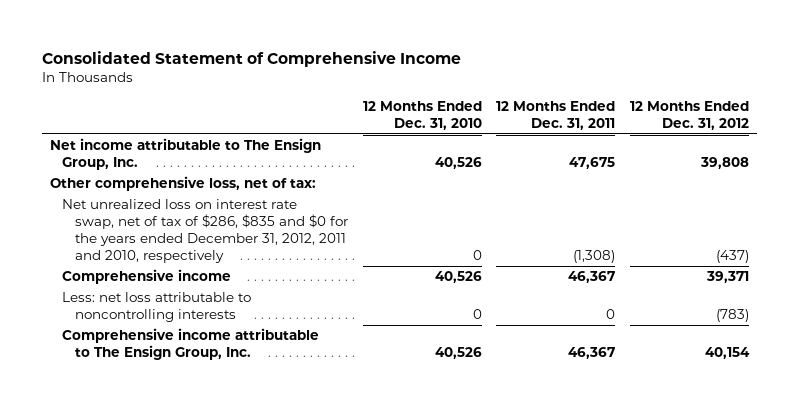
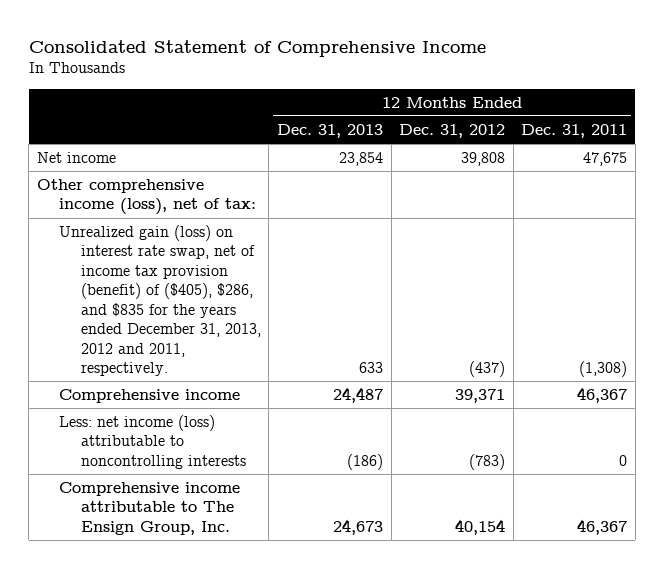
[362,100,482,131] 12 Months Ended Dec. 31, 2010 -> none
none -> [277,123,384,138] Dec. 31, 2013
[49,138,321,171] Net income attributable to The Ensign Group, Inc. -> [36,151,116,163] Net income
[49,176,316,192] Other comprehensive loss, net of tax: -> [36,178,256,216] Other comprehensive income (loss), net of tax:
[62,199,348,264] Net unrealized loss on interest rate swap, net of tax of $286, $835 and $0 for the years ended December 31, 2012, 2011 and 2010, respectively -> [58,224,261,377] Unrealized gain (loss) on interest rate swap, net of income tax provision (benefit) of ($405), $286, and $835 for the years ended December 31, 2013, 2012 and 2011, respectively.
[62,292,252,323] Less: net loss attributable to noncontrolling interests -> [58,414,246,469] Less: net income (loss) attributable to noncontrolling interests

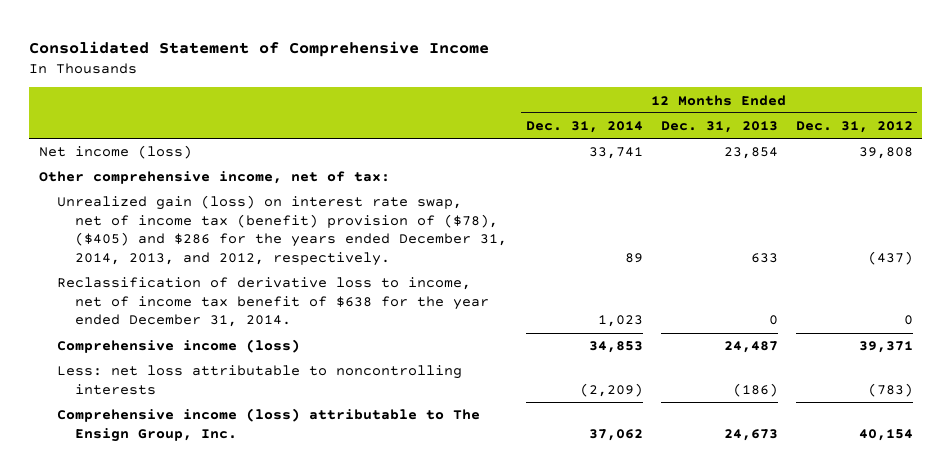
[521,123,628,138] Dec. 31, 2011 -> none
none -> [525,121,643,134] Dec. 31, 2014
[36,151,116,163] Net income -> [38,145,192,160] Net income (loss)
[36,178,256,216] Other comprehensive income (loss), net of tax: -> [38,171,390,185] Other comprehensive income, net of tax:
[58,224,261,377] Unrealized gain (loss) on interest rate swap, net of income tax provision (benefit) of ($405), $286, and $835 for the years ended December 31, 2013, 2012 and 2011, respectively. -> [56,195,508,266] Unrealized gain (loss) on interest rate swap, net of income tax (benefit) provision of ($78), ($405) and $286 for the years ended December 31, 2014, 2013, and 2012, respectively.
none -> [56,277,490,328] Reclassification of derivative loss to income, net of income tax benefit of $638 for the year ended December 31, 2014.
[58,388,240,403] Comprehensive income -> [56,339,300,354] Comprehensive income (loss)
[58,414,246,469] Less: net income (loss) attributable to noncontrolling interests -> [56,365,462,395] Less: net loss attributable to noncontrolling interests
[58,481,240,535] Comprehensive income attributable to The Ensign Group, Inc. -> [56,408,480,442] Comprehensive income (loss) attributable to The Ensign Group, Inc.

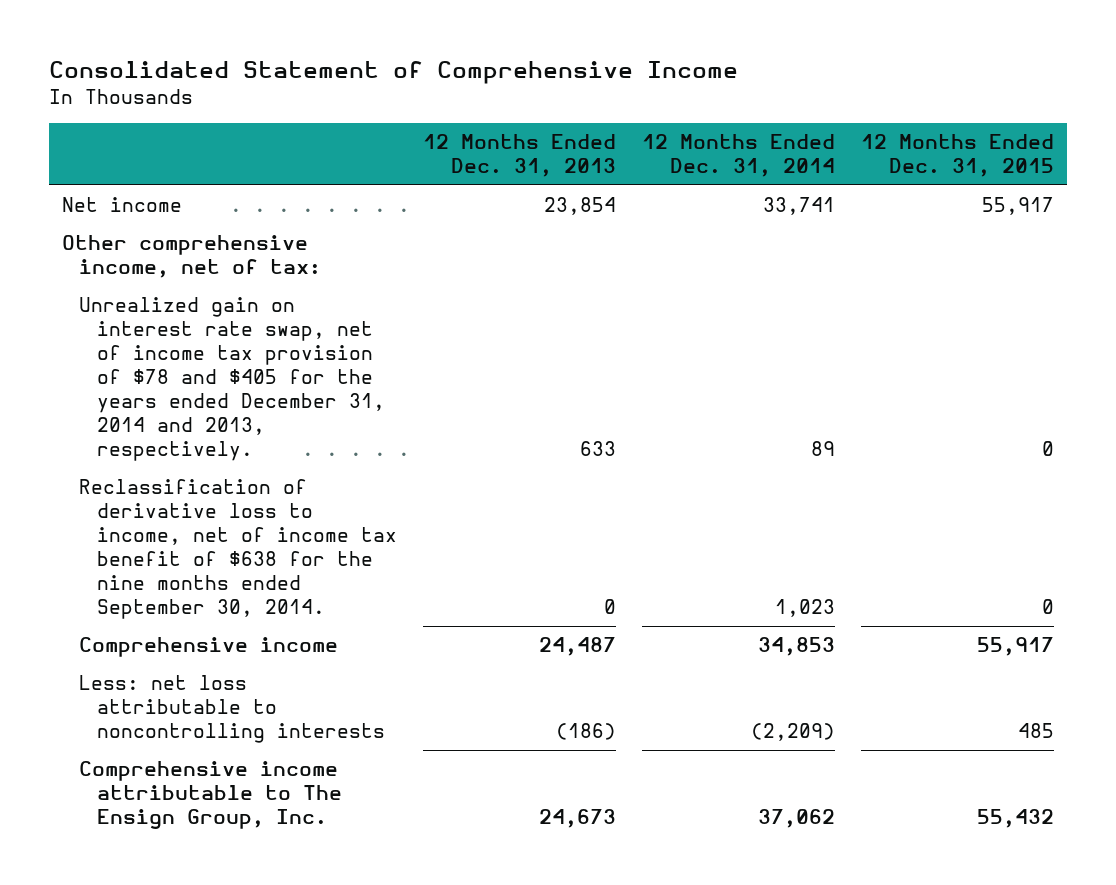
[795,121,913,134] Dec. 31, 2012 -> none
none -> [860,134,1054,177] 12 Months Ended Dec. 31, 2015
[38,145,192,160] Net income (loss) -> [61,197,182,213] Net income
[56,195,508,266] Unrealized gain (loss) on interest rate swap, net of income tax (benefit) provision of ($78), ($405) and $286 for the years ended December 31, 2014, 2013, and 2012, respectively. -> [79,297,386,461] Unrealized gain on interest rate swap, net of income tax provision of $78 and $405 for the years ended December 31, 2014 and 2013, respectively.
[56,277,490,328] Reclassification of derivative loss to income, net of income tax benefit of $638 for the year ended December 31, 2014. -> [79,479,398,619] Reclassification of derivative loss to income, net of income tax benefit of $638 for the nine months ended September 30, 2014.
[56,339,300,354] Comprehensive income (loss) -> [79,637,339,658] Comprehensive income
[56,408,480,442] Comprehensive income (loss) attributable to The Ensign Group, Inc. -> [79,761,343,830] Comprehensive income attributable to The Ensign Group, Inc.

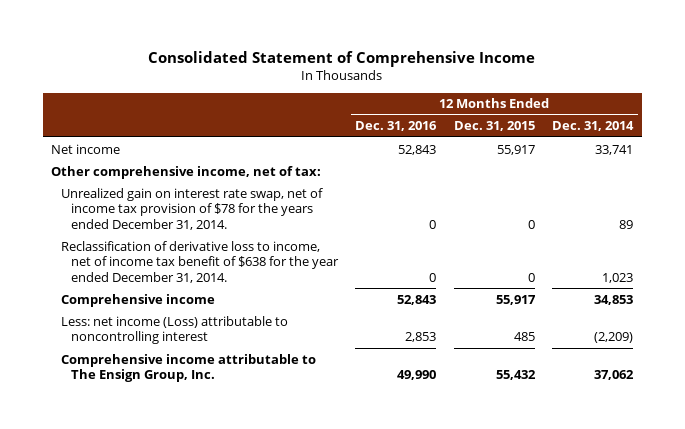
[423,134,617,177] 12 Months Ended Dec. 31, 2013 -> none
none -> [355,121,438,132] Dec. 31, 2016
[79,297,386,461] Unrealized gain on interest rate swap, net of income tax provision of $78 and $405 for the years ended December 31, 2014 and 2013, respectively. -> [61,187,324,230] Unrealized gain on interest rate swap, net of income tax provision of $78 for the years ended December 31, 2014.
[79,479,398,619] Reclassification of derivative loss to income, net of income tax benefit of $638 for the nine months ended September 30, 2014. -> [61,240,339,283] Reclassification of derivative loss to income, net of income tax benefit of $638 for the year ended December 31, 2014.
[79,675,386,744] Less: net loss attributable to noncontrolling interests -> [61,315,289,345] Less: net income (Loss) attributable to noncontrolling interest

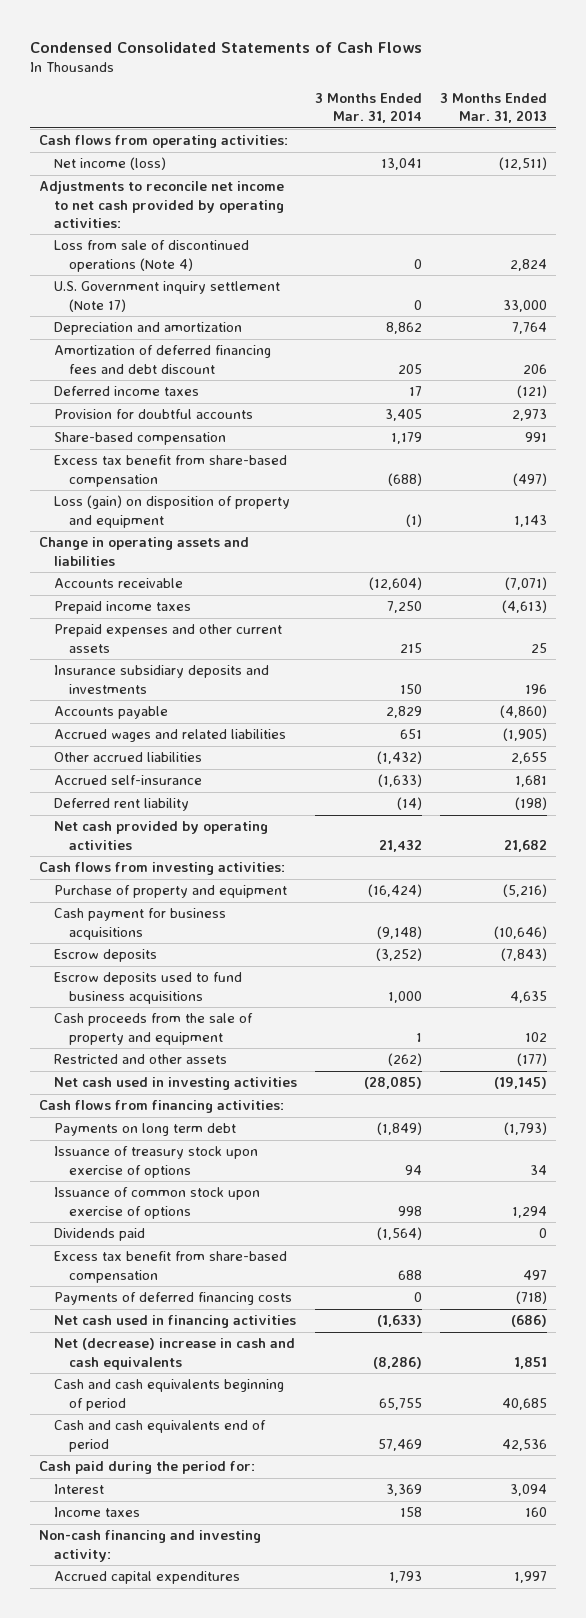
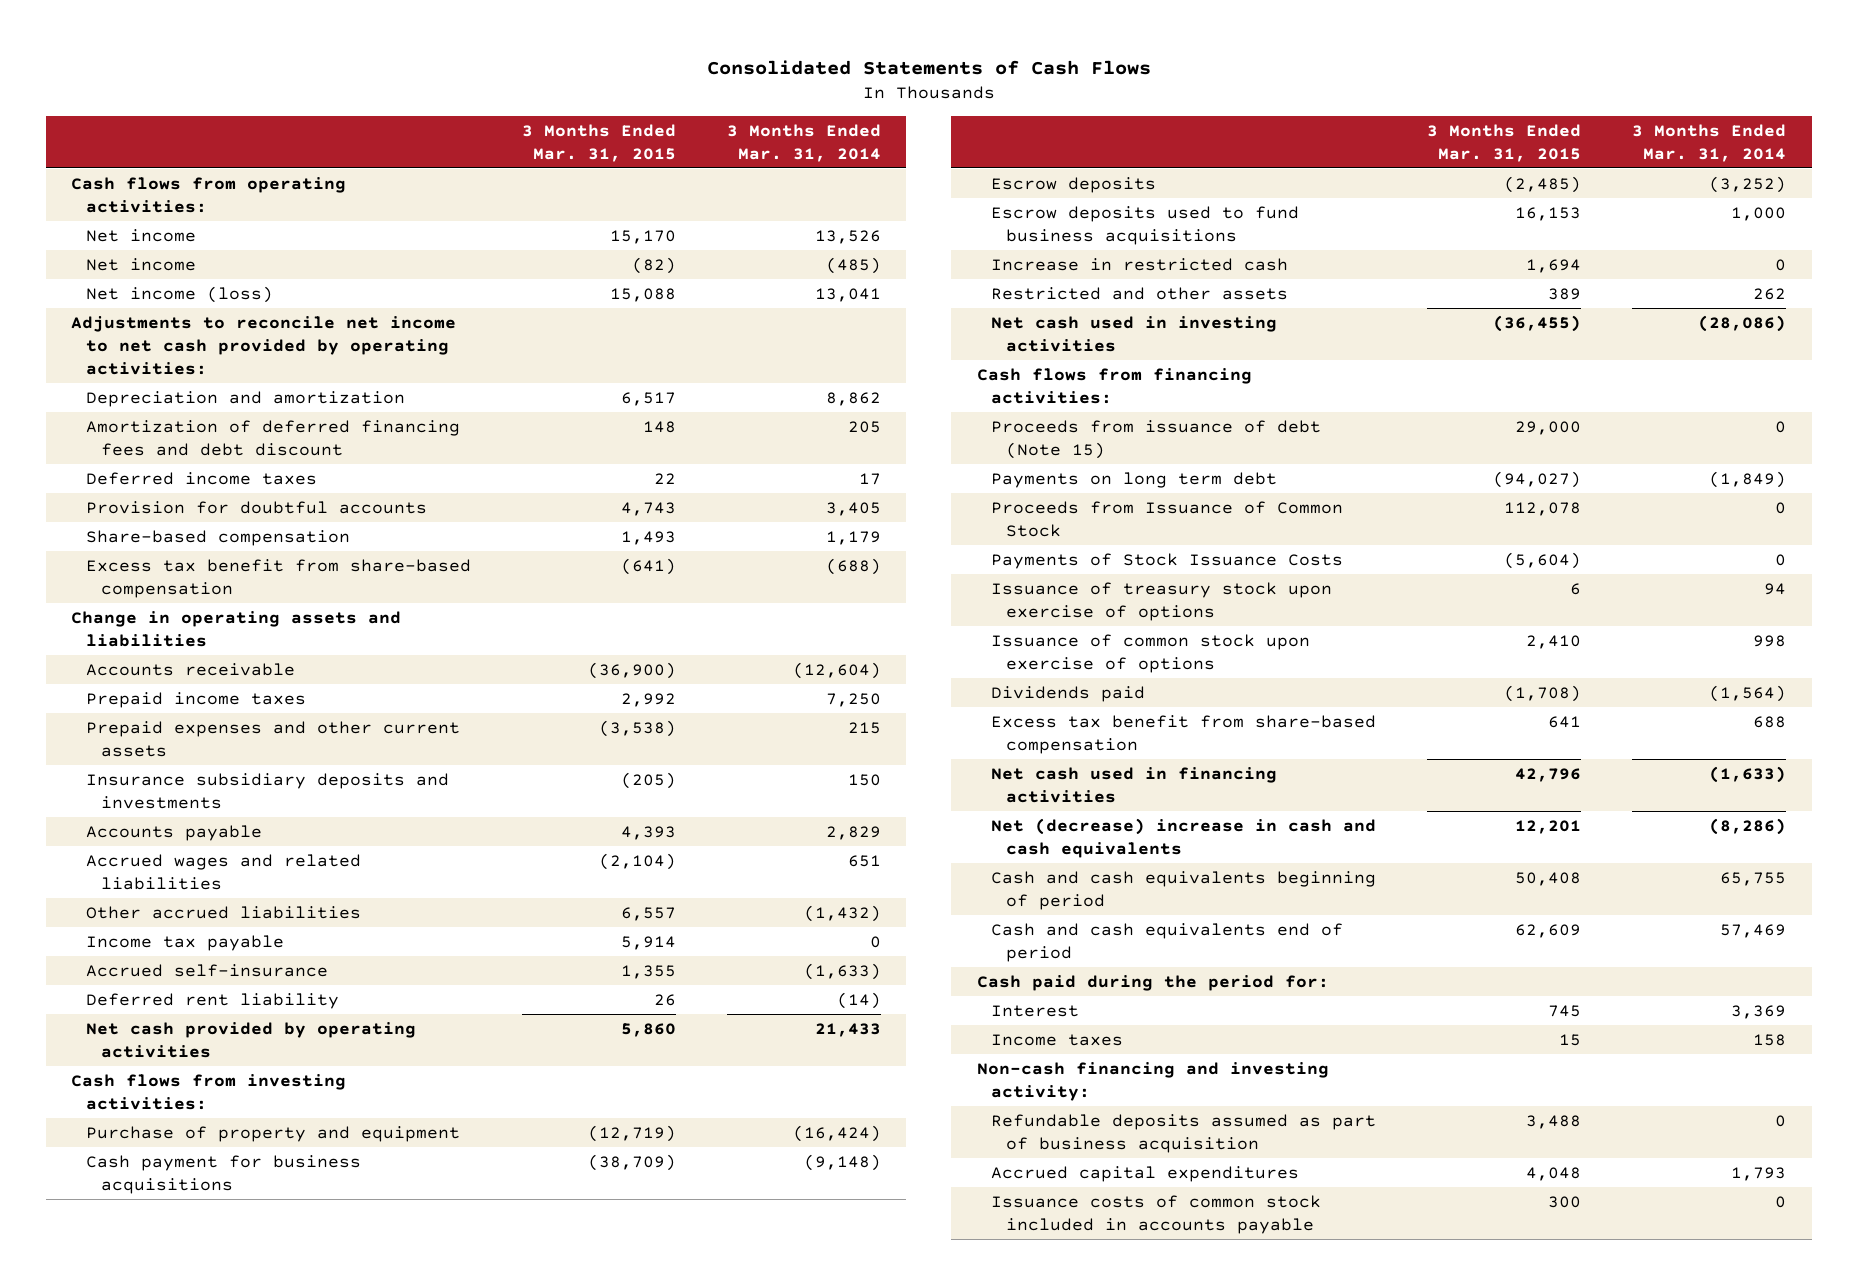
[30,41,423,53] Condensed Consolidated Statements of Cash Flows -> [706,59,1151,75] Consolidated Statements of Cash Flows
[439,93,547,124] 3 Months Ended Mar. 31, 2013 -> none
none -> [522,123,677,162] 3 Months Ended Mar. 31, 2015
none -> [86,228,197,242] Net income
none -> [86,257,197,271] Net income
[54,240,250,272] Loss from sale of discontinued operations (Note 4) -> none
[54,281,281,312] U.S. Government inquiry settlement (Note 17) -> none
[54,495,291,528] Loss (gain) on disposition of property and equipment -> none
none -> [86,934,285,951] Income tax payable
[378,839,422,852] 21,432 -> [815,1022,882,1037] 21,433
[54,1013,254,1045] Cash proceeds from the sale of property and equipment -> none
none -> [991,257,1289,271] Increase in restricted cash
[387,1053,422,1067] (262) -> [1753,287,1787,300] 262
[363,1076,422,1090] (28,085) -> [1698,314,1787,332] (28,086)
none -> [991,419,1322,459] Proceeds from issuance of debt (Note 15)
none -> [991,500,1344,537] Proceeds from Issuance of Common Stock
none -> [991,552,1344,569] Payments of Stock Issuance Costs
[54,1292,293,1306] Payments of deferred financing costs -> none
none -> [991,1113,1377,1153] Refundable deposits assumed as part of business acquisition
none -> [991,1194,1322,1234] Issuance costs of common stock included in accounts payable

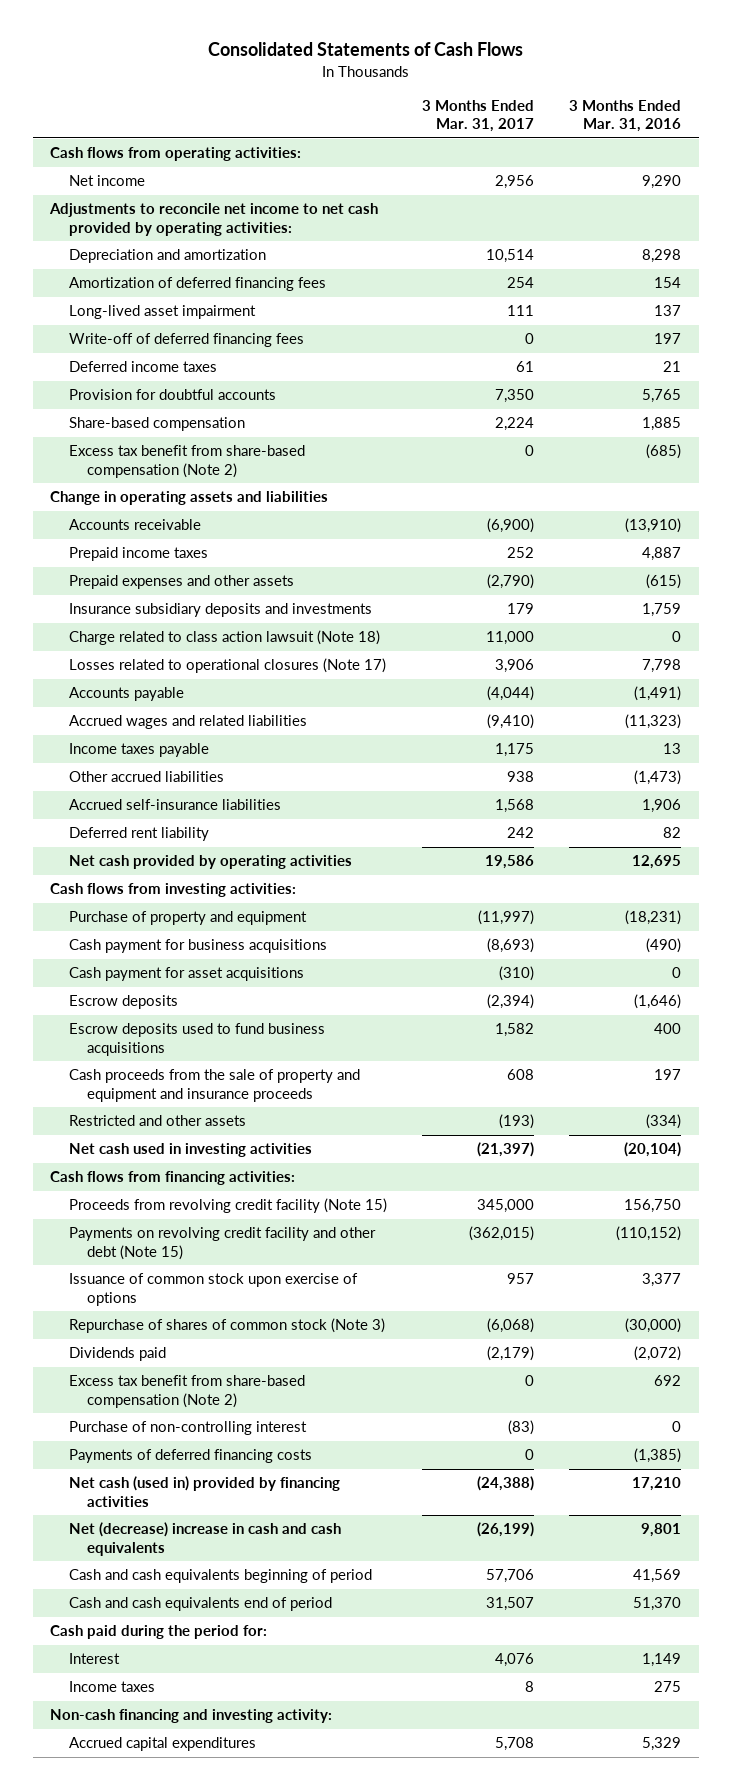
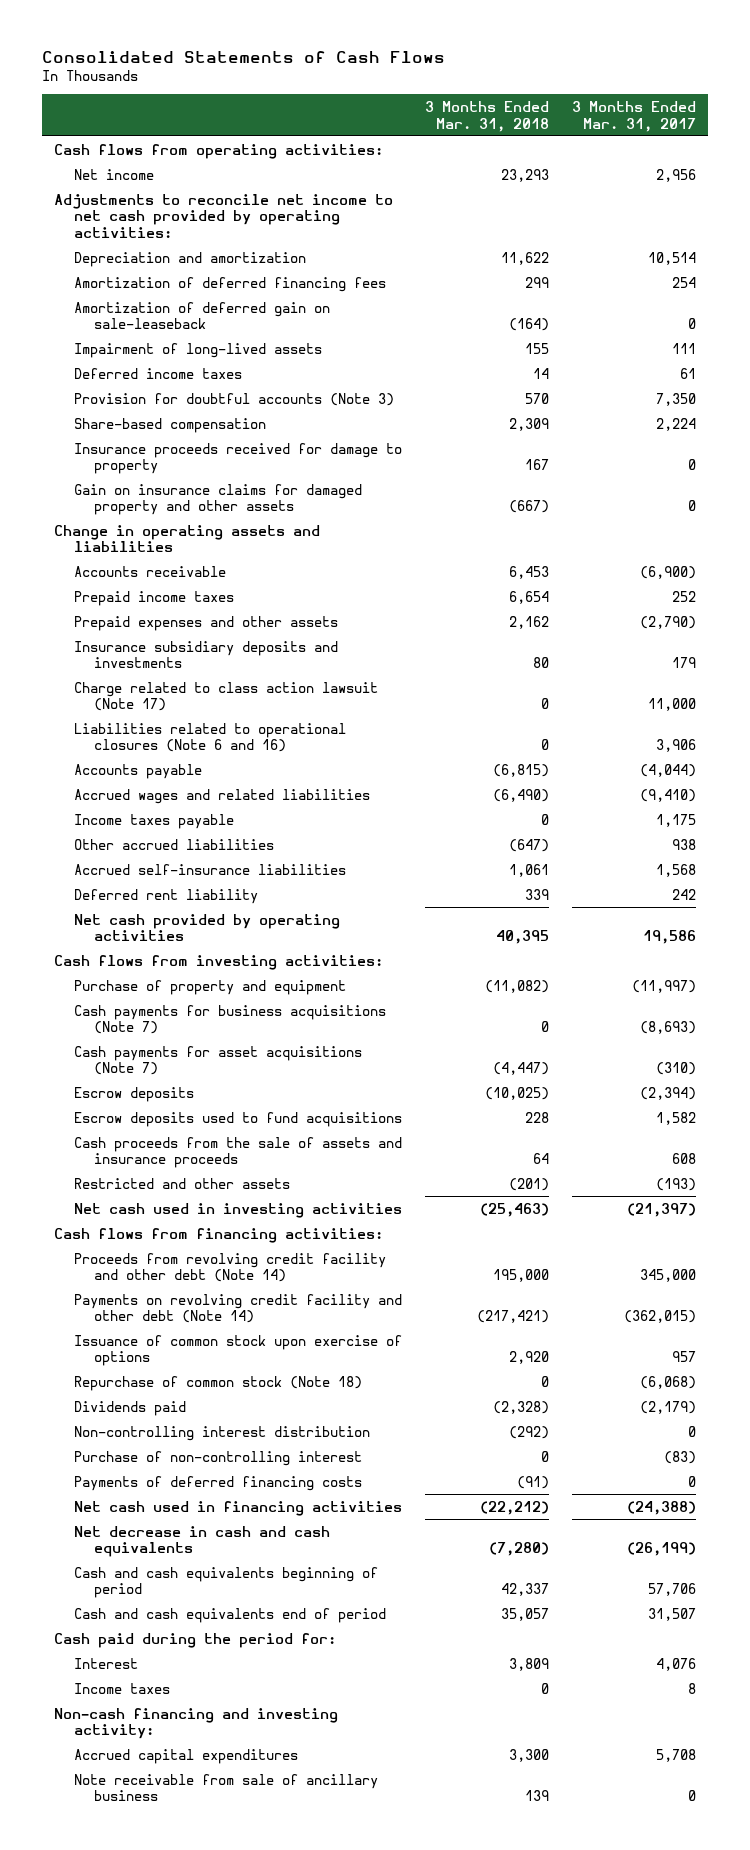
[569,99,682,133] 3 Months Ended Mar. 31, 2016 -> none
none -> [425,101,550,132] 3 Months Ended Mar. 31, 2018
[68,333,304,348] Write-off of deferred financing fees -> none
none -> [73,301,330,330] Amortization of deferred gain on sale-leaseback
[68,305,256,320] Long-lived asset impairment -> [73,342,322,358] Impairment of long-lived assets
[68,389,276,401] Provision for doubtful accounts -> [73,392,394,406] Provision for doubtful accounts (Note 3)
[68,445,305,478] Excess tax benefit from share-based compensation (Note 2) -> none
none -> [73,442,402,475] Insurance proceeds received for damage to property
none -> [73,483,362,516] Gain on insurance claims for damaged property and other assets
[68,630,380,646] Charge related to class action lawsuit (Note 18) -> [73,681,378,712] Charge related to class action lawsuit (Note 17)
[68,658,386,674] Losses related to operational closures (Note 17) -> [73,722,346,753] Liabilities related to operational closures (Note 6 and 16)
[68,939,327,954] Cash payment for business acquisitions -> [73,1004,386,1035] Cash payments for business acquisitions (Note 7)
[68,967,304,982] Cash payment for asset acquisitions -> [73,1045,362,1076] Cash payments for asset acquisitions (Note 7)
[68,1023,325,1056] Escrow deposits used to fund business acquisitions -> [73,1111,402,1127] Escrow deposits used to fund acquisitions
[68,1069,360,1102] Cash proceeds from the sale of property and equipment and insurance proceeds -> [73,1136,402,1169] Cash proceeds from the sale of assets and insurance proceeds
[68,1198,387,1214] Proceeds from revolving credit facility (Note 15) -> [73,1252,386,1283] Proceeds from revolving credit facility and other debt (Note 14)
[68,1227,376,1260] Payments on revolving credit facility and other debt (Note 15) -> [73,1293,402,1324] Payments on revolving credit facility and other debt (Note 14)
[68,1318,385,1334] Repurchase of shares of common stock (Note 3) -> [73,1375,362,1391] Repurchase of common stock (Note 18)
[68,1375,305,1408] Excess tax benefit from share-based compensation (Note 2) -> none
none -> [73,1425,370,1441] Non-controlling interest distribution
[68,1476,340,1507] Net cash (used in) provided by financing activities -> [73,1500,402,1516] Net cash used in financing activities
[68,1522,341,1556] Net (decrease) increase in cash and cash equivalents -> [73,1525,330,1558] Net decrease in cash and cash equivalents
none -> [73,1773,378,1802] Note receivable from sale of ancillary business

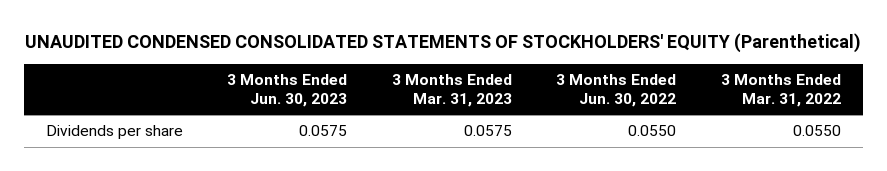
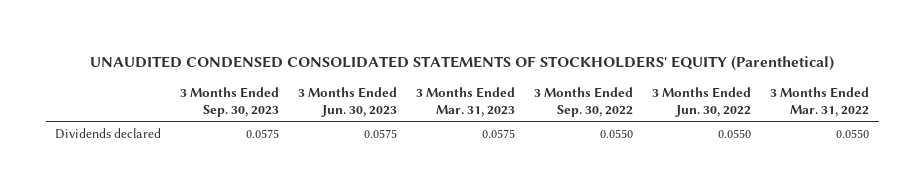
none -> [180,86,280,117] 3 Months Ended Sep. 30, 2023
none -> [534,86,634,117] 3 Months Ended Sep. 30, 2022
[45,125,183,140] Dividends per share -> [55,128,162,140] Dividends declared

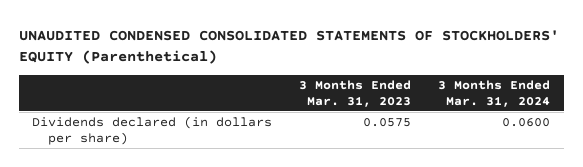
[180,86,280,117] 3 Months Ended Sep. 30, 2023 -> none
[298,86,398,117] 3 Months Ended Jun. 30, 2023 -> none
[534,86,634,117] 3 Months Ended Sep. 30, 2022 -> none
[652,86,752,117] 3 Months Ended Jun. 30, 2022 -> none
[770,86,870,117] 3 Months Ended Mar. 31, 2022 -> none
none -> [438,79,551,107] 3 Months Ended Mar. 31, 2024
[55,128,162,140] Dividends declared -> [32,116,273,145] Dividends declared (in dollars per share)

